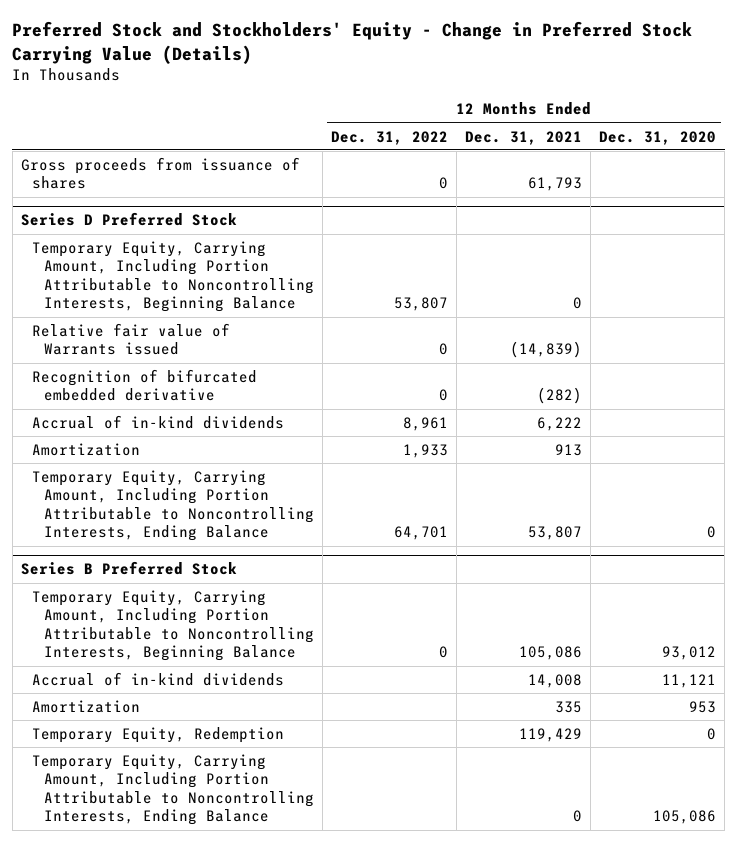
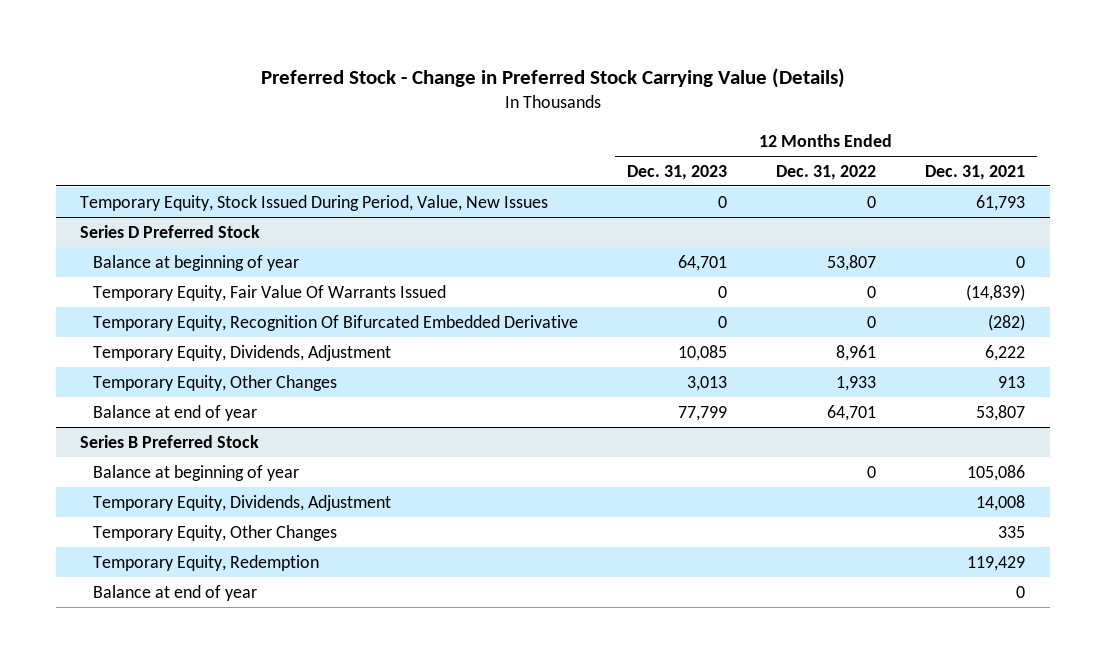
[12,20,693,64] Preferred Stock and Stockholders' Equity - Change in Preferred Stock Carrying Value (Details) -> [260,67,845,88] Preferred Stock - Change in Preferred Stock Carrying Value (Details)
[599,130,717,145] Dec. 31, 2020 -> none
none -> [627,164,728,180] Dec. 31, 2023
[20,156,300,190] Gross proceeds from issuance of shares -> [80,194,549,211] Temporary Equity, Stock Issued During Period, Value, New Issues
[32,240,314,313] Temporary Equity, Carrying Amount, Including Portion Attributable to Noncontrolling Interests, Beginning Balance -> [93,254,300,271] Balance at beginning of year
[32,322,231,356] Relative fair value of Warrants issued -> [93,284,447,301] Temporary Equity, Fair Value Of Warrants Issued
[32,368,258,402] Recognition of bifurcated embedded derivative -> [93,314,579,331] Temporary Equity, Recognition Of Bifurcated Embedded Derivative
[32,414,285,429] Accrual of in-kind dividends -> [93,344,392,361] Temporary Equity, Dividends, Adjustment
[32,442,141,456] Amortization -> [93,374,338,391] Temporary Equity, Other Changes
[32,469,314,542] Temporary Equity, Carrying Amount, Including Portion Attributable to Noncontrolling Interests, Ending Balance -> [93,404,258,421] Balance at end of year
[32,589,314,662] Temporary Equity, Carrying Amount, Including Portion Attributable to Noncontrolling Interests, Beginning Balance -> [93,464,300,481] Balance at beginning of year
[32,671,285,686] Accrual of in-kind dividends -> [93,494,392,511] Temporary Equity, Dividends, Adjustment
[32,699,141,713] Amortization -> [93,524,338,541] Temporary Equity, Other Changes
[32,753,314,826] Temporary Equity, Carrying Amount, Including Portion Attributable to Noncontrolling Interests, Ending Balance -> [93,584,258,601] Balance at end of year

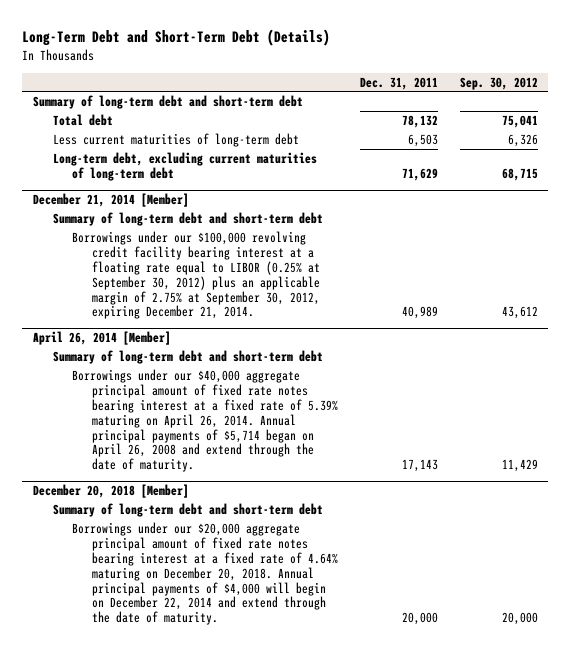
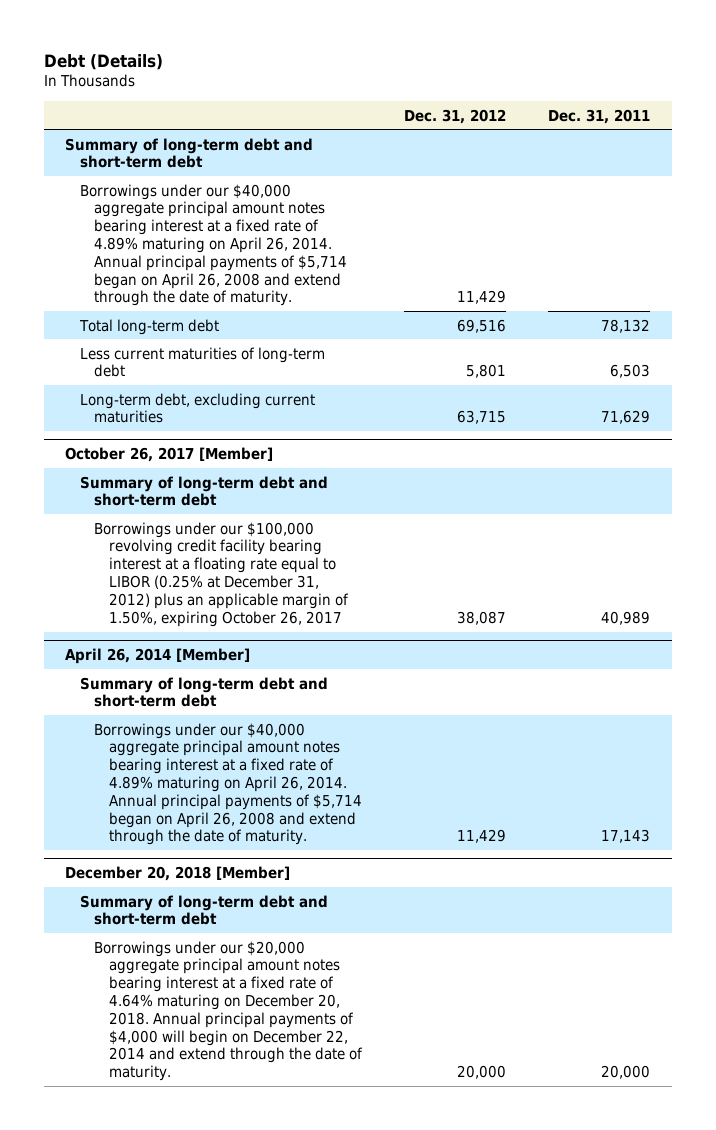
[22,29,331,47] Long-Term Debt and Short-Term Debt (Details) -> [44,53,164,70] Debt (Details)
[459,76,538,90] Sep. 30, 2012 -> none
none -> [404,108,507,124] Dec. 31, 2012
none -> [79,183,348,307] Borrowings under our $40,000 aggregate principal amount notes bearing interest at a fixed rate of 4.89% maturing on April 26, 2014. Annual principal payments of $5,714 began on April 26, 2008 and extend through the date of maturity.
[52,113,113,126] Total debt -> [78,318,219,335] Total long-term debt
[33,193,190,208] December 21, 2014 [Member] -> none
[52,151,317,181] Long-term debt, excluding current maturities of long-term debt -> [79,392,315,424] Long-term debt, excluding current maturities
none -> [65,447,274,463] October 26, 2017 [Member]
[72,230,321,320] Borrowings under our $100,000 revolving credit facility bearing interest at a floating rate equal to LIBOR (0.25% at September 30, 2012) plus an applicable margin of 2.75% at September 30, 2012, expiring December 21, 2014. -> [94,521,349,627] Borrowings under our $100,000 revolving credit facility bearing interest at a floating rate equal to LIBOR (0.25% at December 31, 2012) plus an applicable margin of 1.50%, expiring October 26, 2017
[72,368,339,473] Borrowings under our $40,000 aggregate principal amount of fixed rate notes bearing interest at a fixed rate of 5.39% maturing on April 26, 2014. Annual principal payments of $5,714 began on April 26, 2008 and extend through the date of maturity. -> [94,722,362,846] Borrowings under our $40,000 aggregate principal amount notes bearing interest at a fixed rate of 4.89% maturing on April 26, 2014. Annual principal payments of $5,714 began on April 26, 2008 and extend through the date of maturity.
[72,521,339,626] Borrowings under our $20,000 aggregate principal amount of fixed rate notes bearing interest at a fixed rate of 4.64% maturing on December 20, 2018. Annual principal payments of $4,000 will begin on December 22, 2014 and extend through the date of maturity. -> [94,940,363,1082] Borrowings under our $20,000 aggregate principal amount notes bearing interest at a fixed rate of 4.64% maturing on December 20, 2018. Annual principal payments of $4,000 will begin on December 22, 2014 and extend through the date of maturity.

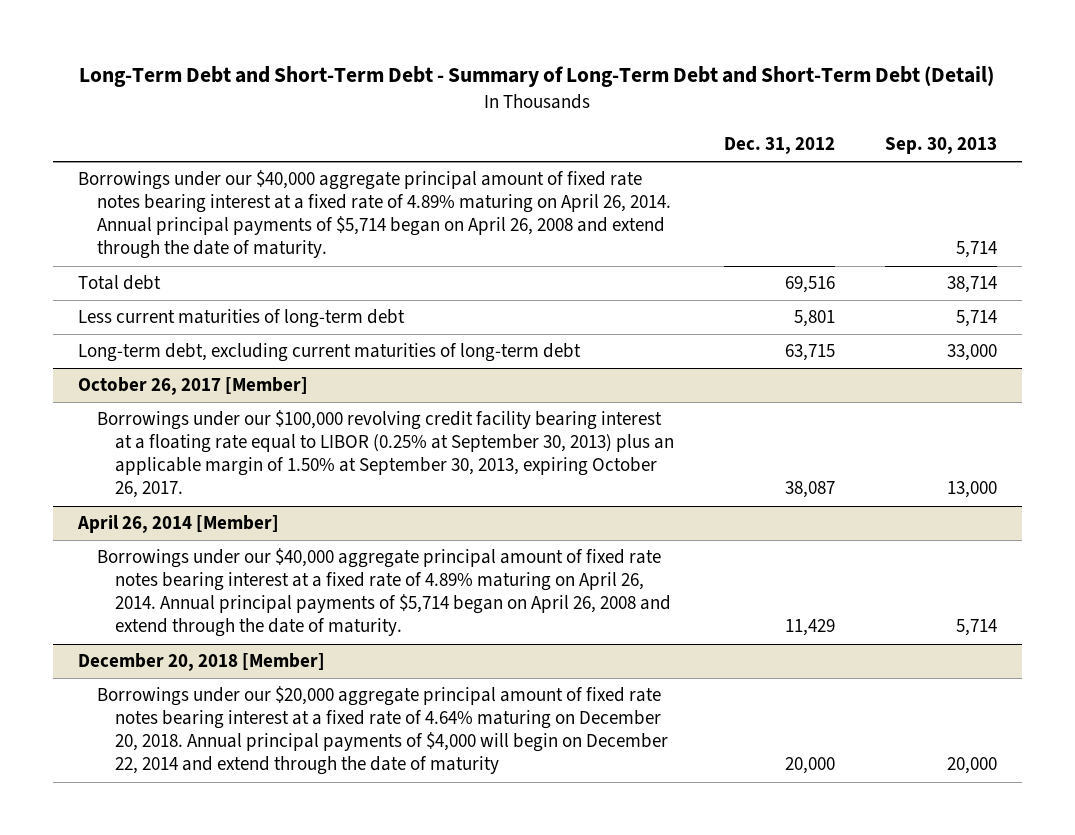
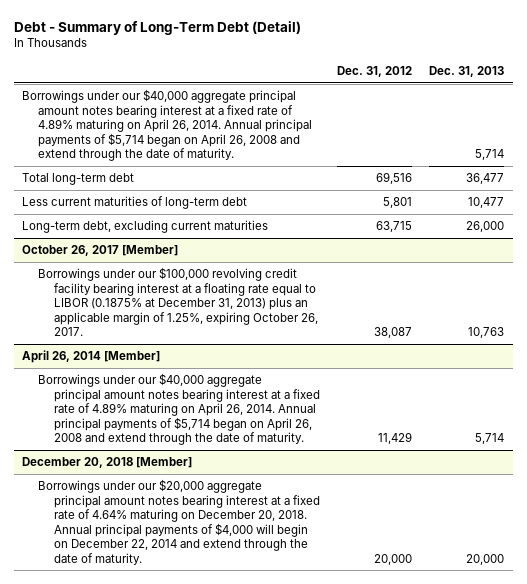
[79,66,995,88] Long-Term Debt and Short-Term Debt - Summary of Long-Term Debt and Short-Term Debt (Detail) -> [13,20,301,35] Debt - Summary of Long-Term Debt (Detail)
[884,136,997,154] Sep. 30, 2013 -> none
none -> [429,65,505,77] Dec. 31, 2013
[77,170,671,260] Borrowings under our $40,000 aggregate principal amount of fixed rate notes bearing interest at a fixed rate of 4.89% maturing on April 26, 2014. Annual principal payments of $5,714 began on April 26, 2008 and extend through the date of maturity. -> [22,89,313,162] Borrowings under our $40,000 aggregate principal amount notes bearing interest at a fixed rate of 4.89% maturing on April 26, 2014. Annual principal payments of $5,714 began on April 26, 2008 and extend through the date of maturity.
[77,275,161,291] Total debt -> [22,173,135,186] Total long-term debt
[77,343,581,363] Long-term debt, excluding current maturities of long-term debt -> [22,220,269,234] Long-term debt, excluding current maturities
[96,410,675,499] Borrowings under our $100,000 revolving credit facility bearing interest at a floating rate equal to LIBOR (0.25% at September 30, 2013) plus an applicable margin of 1.50% at September 30, 2013, expiring October 26, 2017. -> [38,267,318,337] Borrowings under our $100,000 revolving credit facility bearing interest at a floating rate equal to LIBOR (0.1875% at December 31, 2013) plus an applicable margin of 1.25%, expiring October 26, 2017.
[96,548,672,638] Borrowings under our $40,000 aggregate principal amount of fixed rate notes bearing interest at a fixed rate of 4.89% maturing on April 26, 2014. Annual principal payments of $5,714 began on April 26, 2008 and extend through the date of maturity. -> [38,373,320,446] Borrowings under our $40,000 aggregate principal amount notes bearing interest at a fixed rate of 4.89% maturing on April 26, 2014. Annual principal payments of $5,714 began on April 26, 2008 and extend through the date of maturity.
[96,686,669,776] Borrowings under our $20,000 aggregate principal amount of fixed rate notes bearing interest at a fixed rate of 4.64% maturing on December 20, 2018. Annual principal payments of $4,000 will begin on December 22, 2014 and extend through the date of maturity -> [38,479,320,565] Borrowings under our $20,000 aggregate principal amount notes bearing interest at a fixed rate of 4.64% maturing on December 20, 2018. Annual principal payments of $4,000 will begin on December 22, 2014 and extend through the date of maturity.

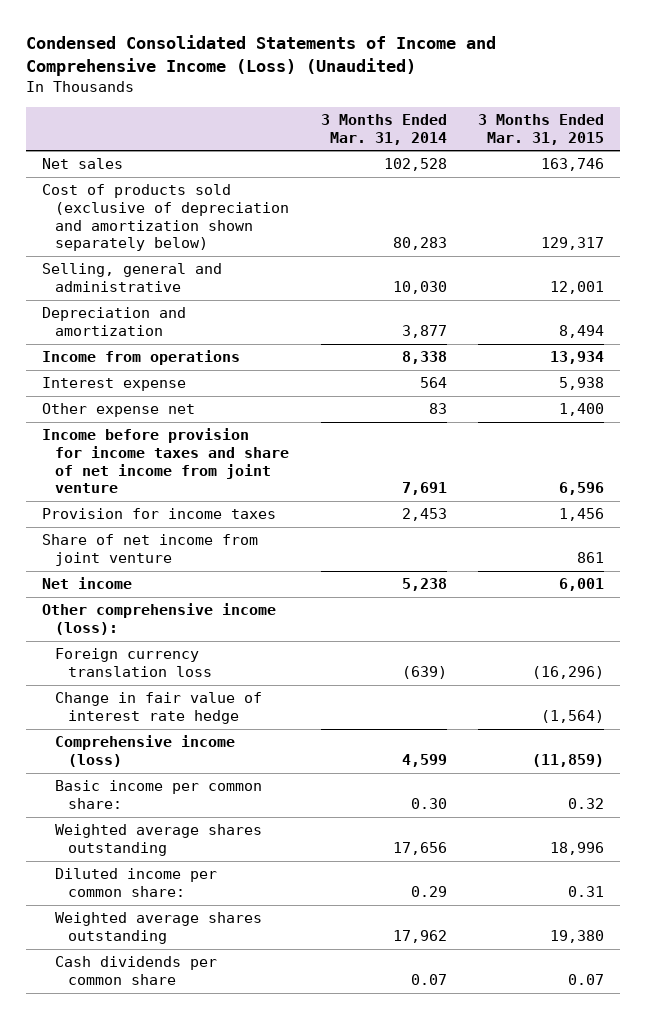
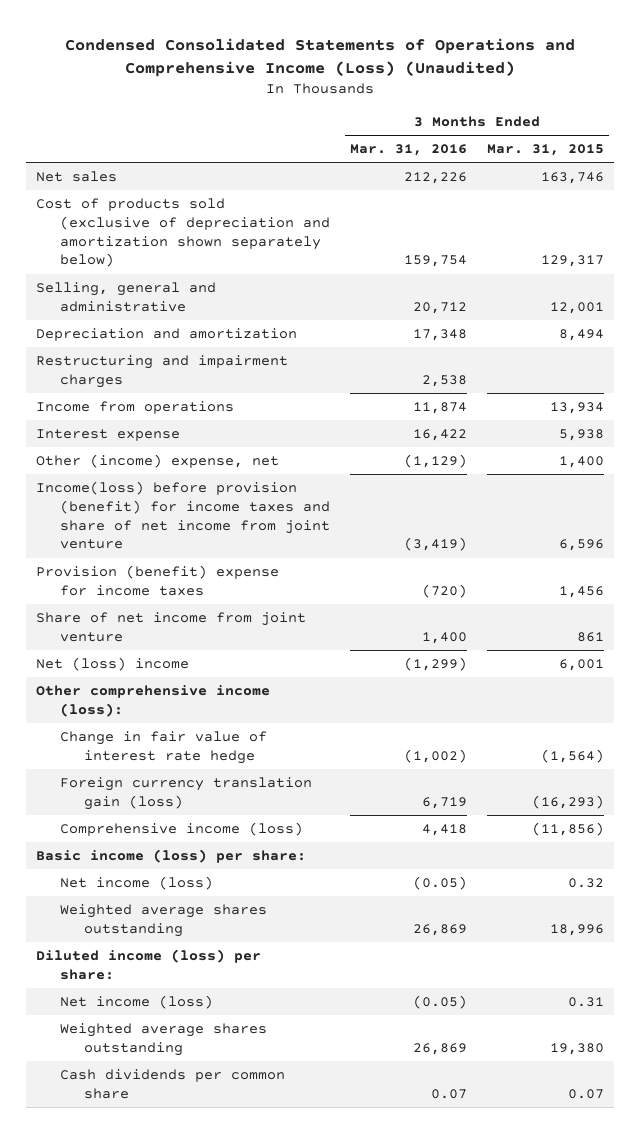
[26,35,497,76] Condensed Consolidated Statements of Income and Comprehensive Income (Loss) (Unaudited) -> [65,37,576,77] Condensed Consolidated Statements of Operations and Comprehensive Income (Loss) (Unaudited)
[320,114,447,145] 3 Months Ended Mar. 31, 2014 -> none
none -> [349,144,467,157] Mar. 31, 2016
none -> [36,354,289,388] Restructuring and impairment charges
[41,403,195,418] Other expense net -> [36,453,280,468] Other (income) expense, net
[41,428,289,494] Income before provision for income taxes and share of net income from joint venture -> [36,480,331,550] Income(loss) before provision (benefit) for income taxes and share of net income from joint venture
[41,508,276,520] Provision for income taxes -> [36,564,280,596] Provision (benefit) expense for income taxes
[41,577,132,590] Net income -> [36,656,190,671] Net (loss) income
[54,648,213,678] Foreign currency translation loss -> none
none -> [60,776,313,810] Foreign currency translation gain (loss)
[532,754,605,768] (11,859) -> [531,821,604,836] (11,856)
none -> [36,848,307,863] Basic income (loss) per share:
[54,780,262,810] Basic income per common share: -> [60,875,214,890] Net income (loss)
none -> [36,948,262,980] Diluted income (loss) per share:
[54,868,217,898] Diluted income per common share: -> [60,994,214,1009] Net income (loss)

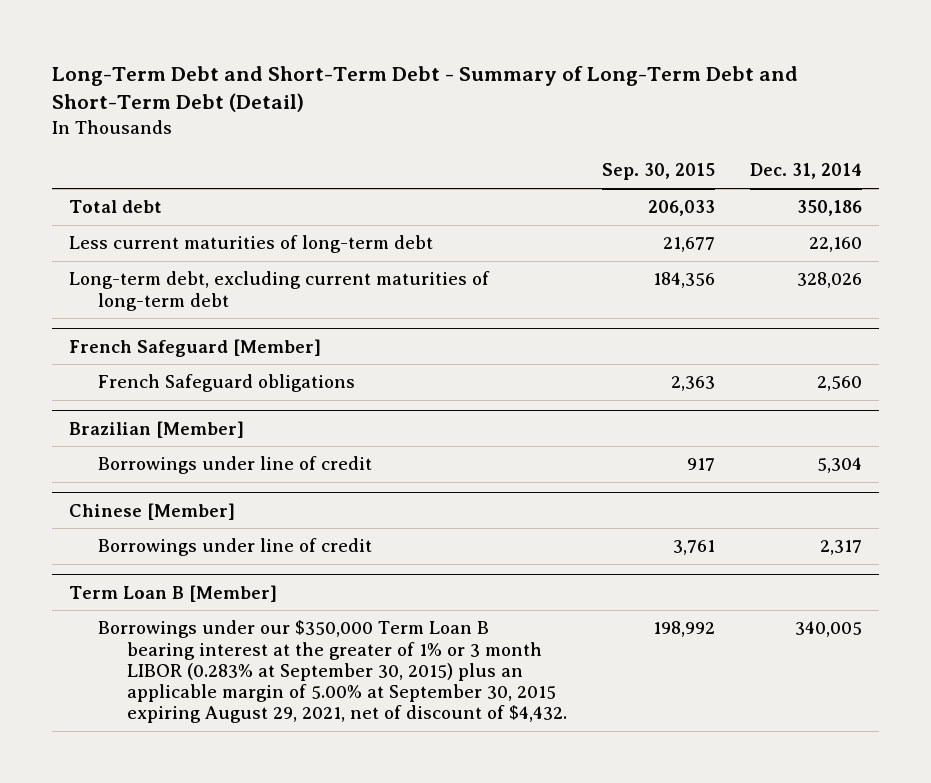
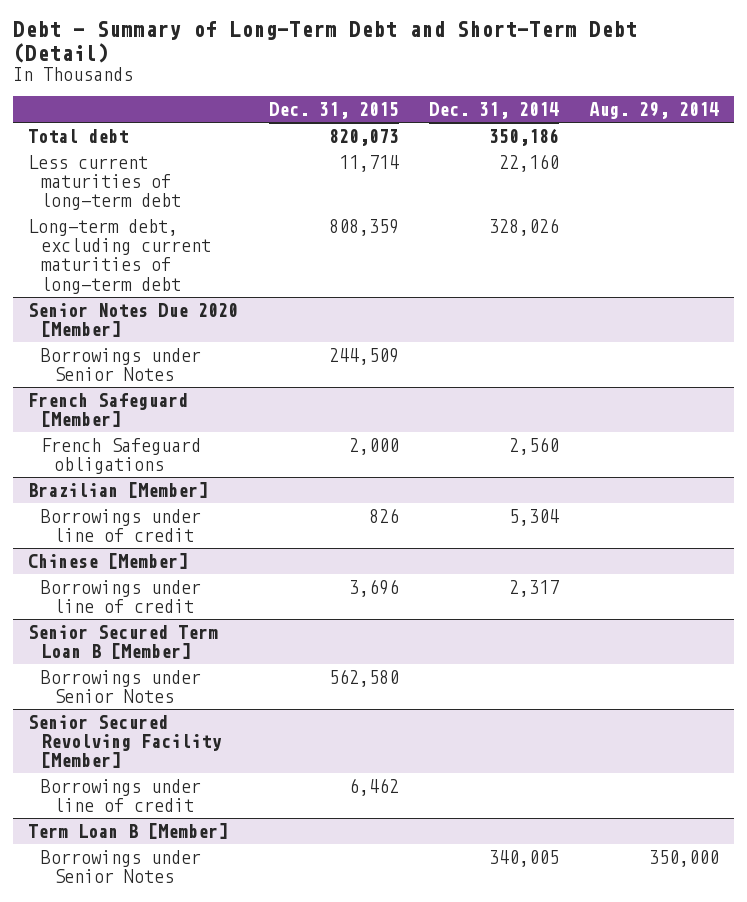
[52,65,799,113] Long-Term Debt and Short-Term Debt - Summary of Long-Term Debt and Short-Term Debt (Detail) -> [13,20,638,63] Debt - Summary of Long-Term Debt and Short-Term Debt (Detail)
[602,163,716,181] Sep. 30, 2015 -> none
none -> [268,102,399,120] Dec. 31, 2015
none -> [589,102,720,120] Aug. 29, 2014
none -> [28,303,239,338] Senior Notes Due 2020 [Member]
none -> [41,348,202,382] Borrowings under Senior Notes
none -> [28,625,219,660] Senior Secured Term Loan B [Member]
none -> [41,670,202,704] Borrowings under Senior Notes
none -> [28,715,223,769] Senior Secured Revolving Facility [Member]
none -> [41,779,202,813] Borrowings under line of credit
[98,620,568,724] Borrowings under our $350,000 Term Loan B bearing interest at the greater of 1% or 3 month LIBOR (0.283% at September 30, 2015) plus an applicable margin of 5.00% at September 30, 2015 expiring August 29, 2021, net of discount of $4,432. -> [41,850,202,884] Borrowings under Senior Notes

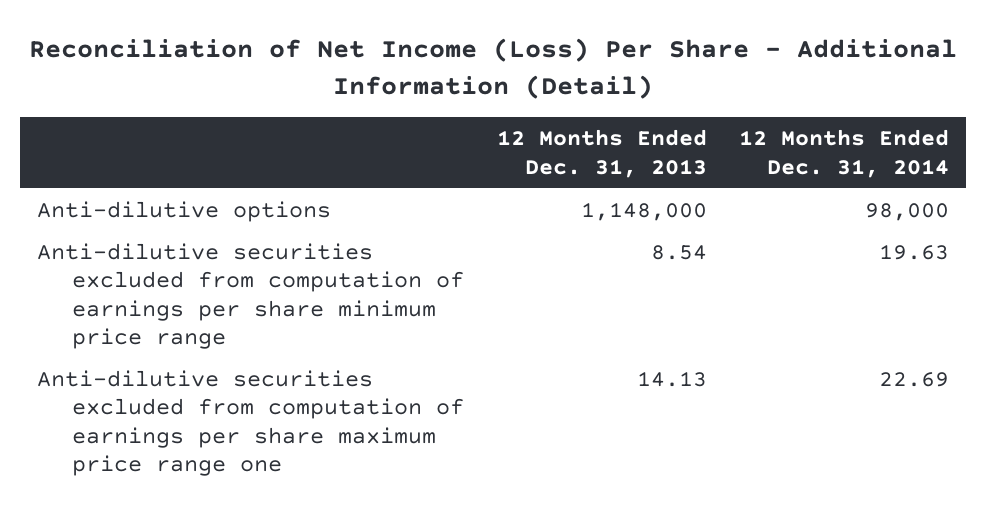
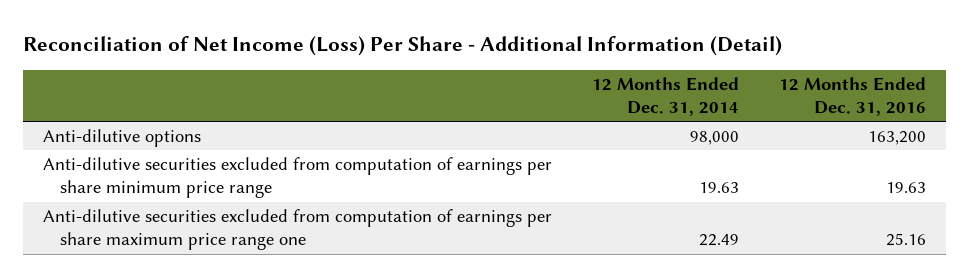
[496,129,707,178] 12 Months Ended Dec. 31, 2013 -> none
none -> [779,76,927,117] 12 Months Ended Dec. 31, 2016
[879,372,950,388] 22.69 -> [699,234,740,247] 22.49

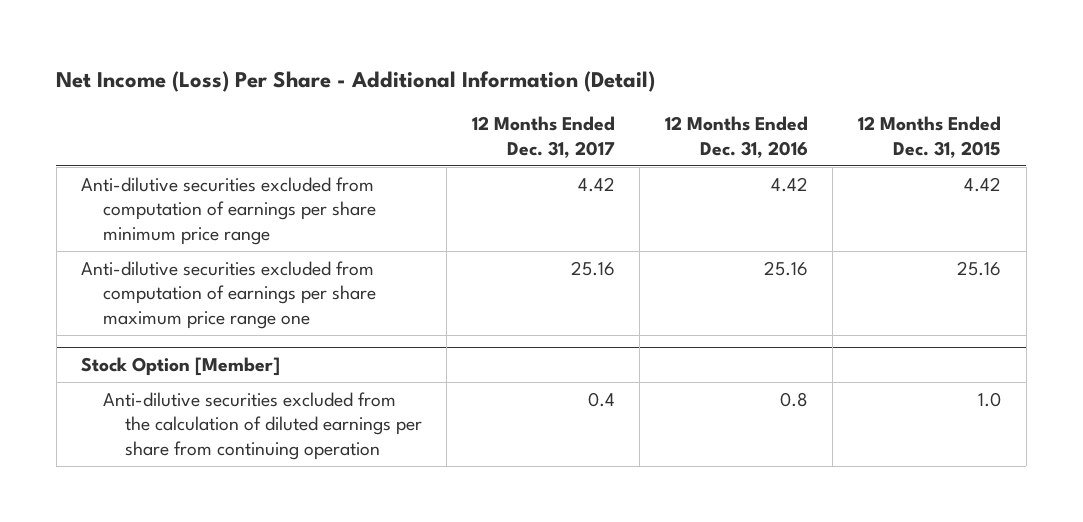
[22,36,782,57] Reconciliation of Net Income (Loss) Per Share - Additional Information (Detail) -> [56,70,656,92] Net Income (Loss) Per Share - Additional Information (Detail)
[592,76,740,117] 12 Months Ended Dec. 31, 2014 -> none
none -> [471,116,615,158] 12 Months Ended Dec. 31, 2017
none -> [858,116,1002,158] 12 Months Ended Dec. 31, 2015
[42,129,201,148] Anti-dilutive options -> none
[886,182,927,194] 19.63 -> [770,177,808,193] 4.42
none -> [81,357,281,377] Stock Option [Member]
none -> [103,392,422,460] Anti-dilutive securities excluded from the calculation of diluted earnings per share from continuing operation

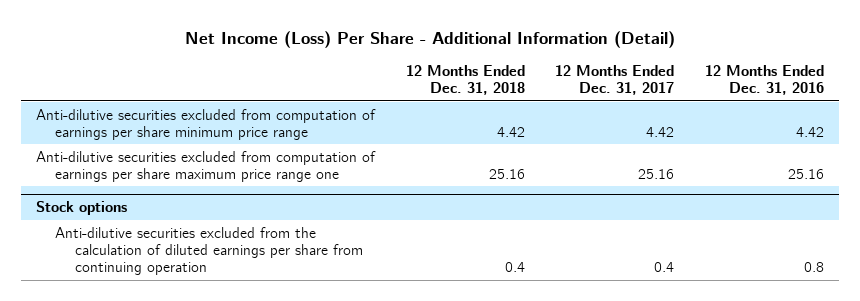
[858,116,1002,158] 12 Months Ended Dec. 31, 2015 -> none
none -> [405,65,525,96] 12 Months Ended Dec. 31, 2018
[81,357,281,377] Stock Option [Member] -> [36,201,128,216] Stock options

